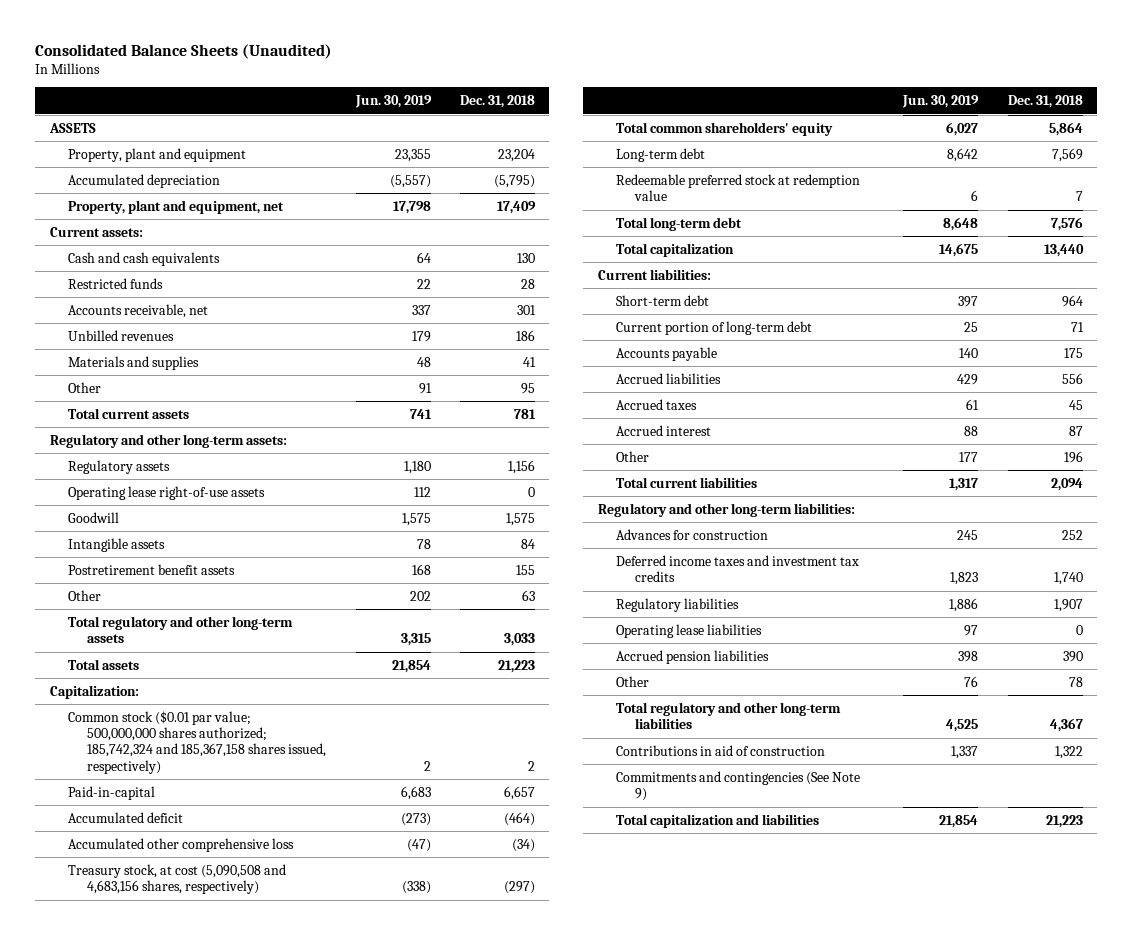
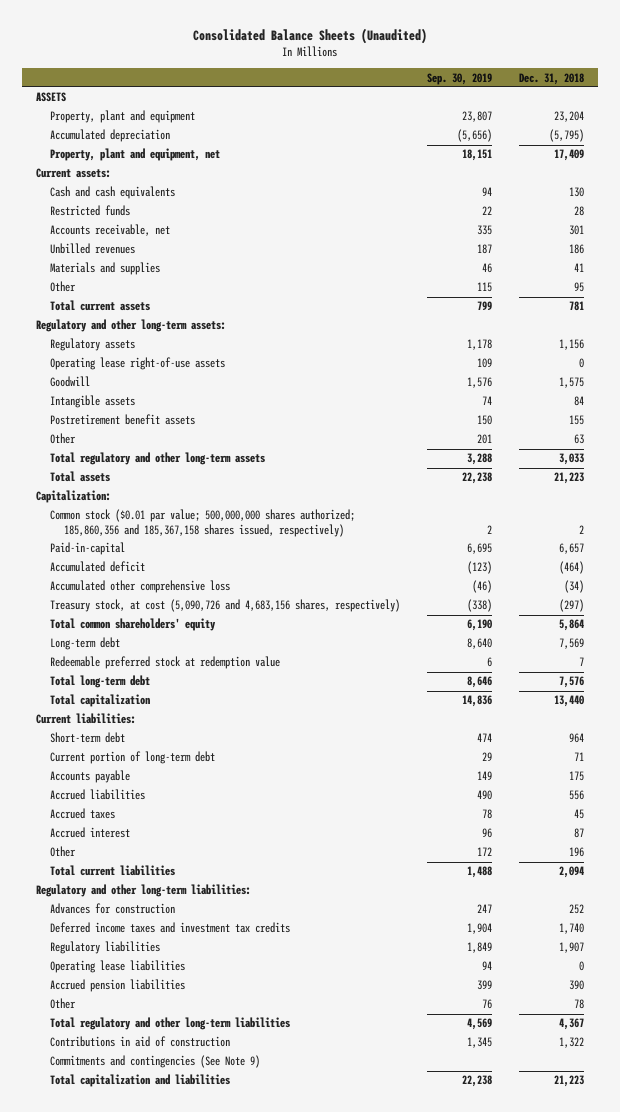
[354,94,432,108] Jun. 30, 2019 -> none
none -> [427,72,493,85] Sep. 30, 2019
[68,710,327,774] Common stock ($0.01 par value; 500,000,000 shares authorized; 185,742,324 and 185,367,158 shares issued, respectively) -> [49,509,355,537] Common stock ($0.01 par value; 500,000,000 shares authorized; 185,860,356 and 185,367,158 shares issued, respectively)
[68,863,287,895] Treasury stock, at cost (5,090,508 and 4,683,156 shares, respectively) -> [49,599,400,613] Treasury stock, at cost (5,090,726 and 4,683,156 shares, respectively)

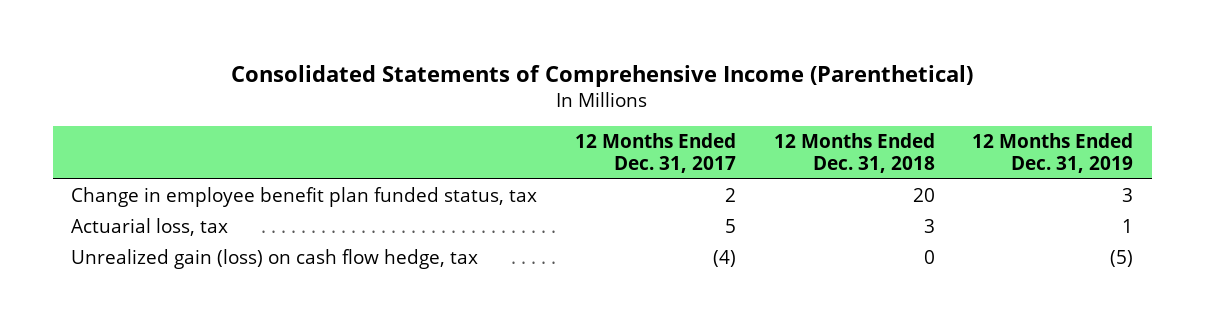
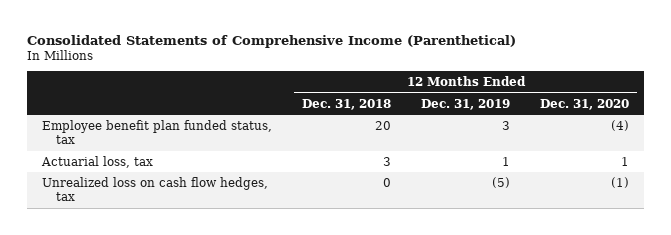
[574,132,736,173] 12 Months Ended Dec. 31, 2017 -> none
none -> [540,98,630,110] Dec. 31, 2020
[71,187,538,208] Change in employee benefit plan funded status, tax -> [41,119,272,145] Employee benefit plan funded status, tax
[71,249,479,270] Unrealized gain (loss) on cash flow hedge, tax -> [41,176,268,202] Unrealized loss on cash flow hedges, tax

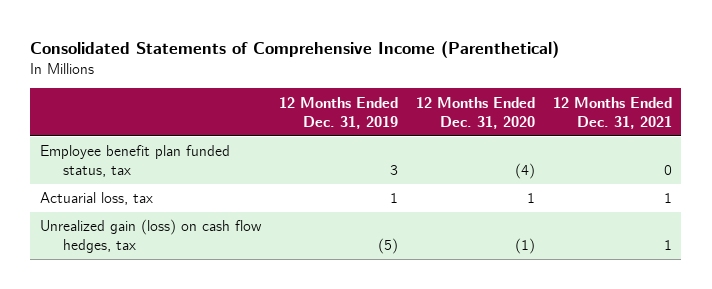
[301,98,391,110] Dec. 31, 2018 -> none
none -> [553,96,673,129] 12 Months Ended Dec. 31, 2021
[41,176,268,202] Unrealized loss on cash flow hedges, tax -> [39,219,262,254] Unrealized gain (loss) on cash flow hedges, tax

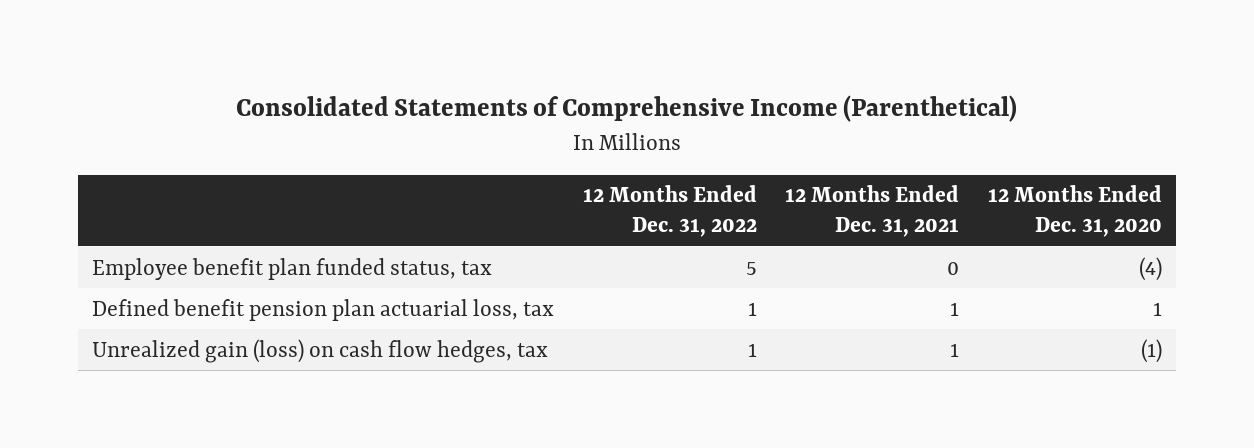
[278,96,398,129] 12 Months Ended Dec. 31, 2019 -> none
none -> [582,185,757,238] 12 Months Ended Dec. 31, 2022
[39,192,153,206] Actuarial loss, tax -> [92,298,555,321] Defined benefit pension plan actuarial loss, tax

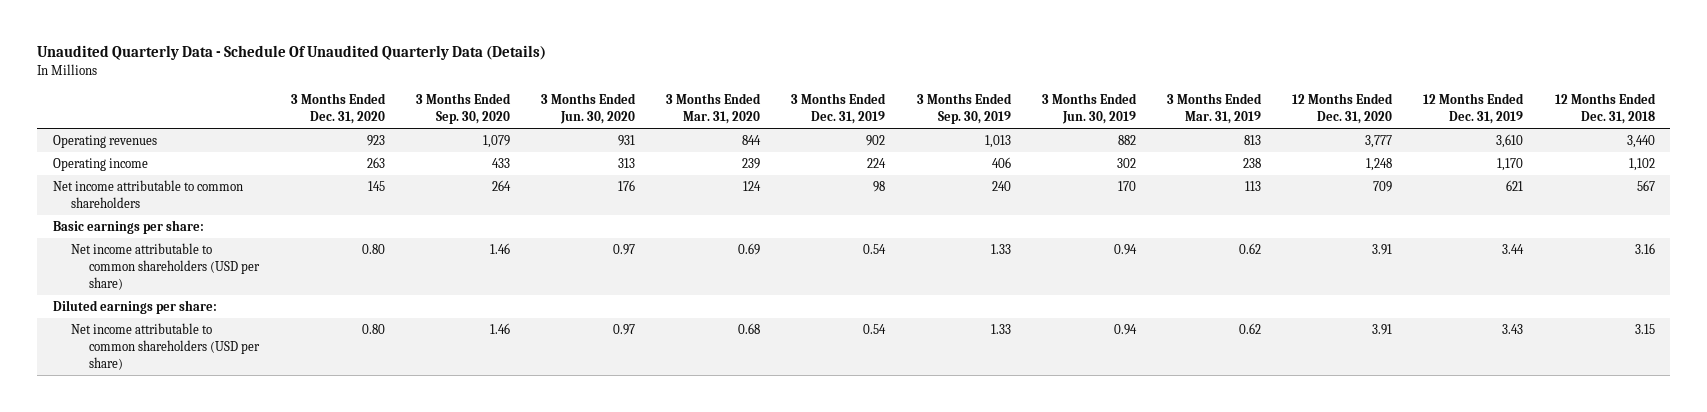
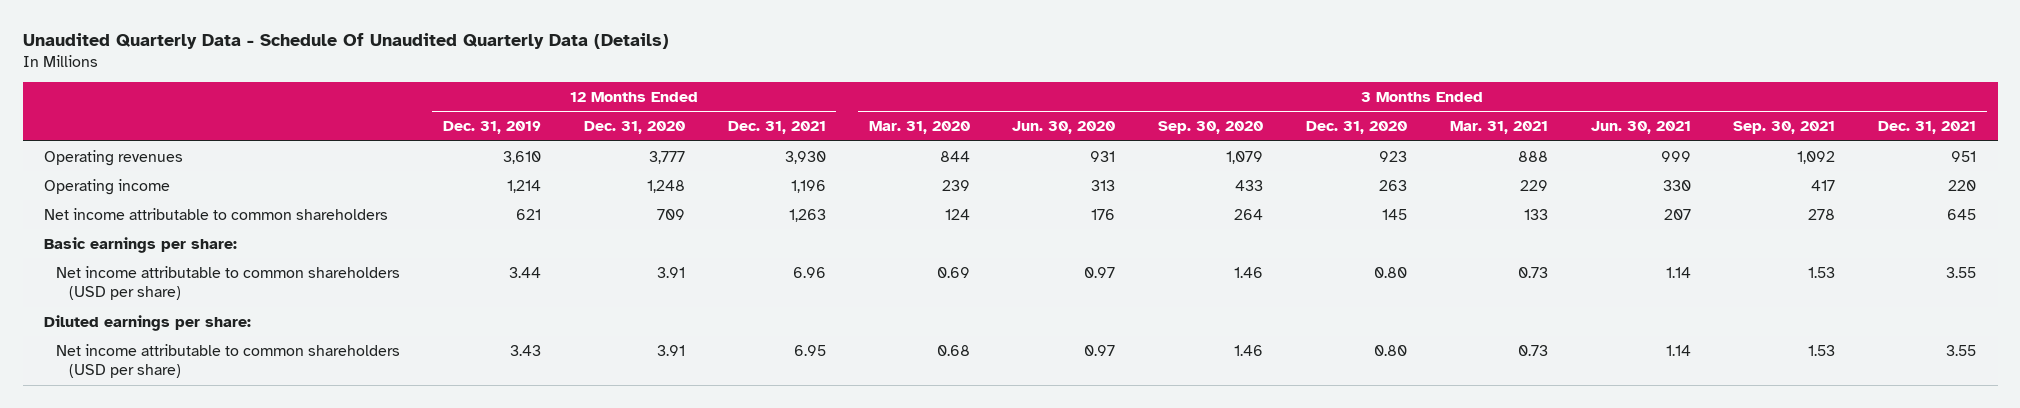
[791,93,887,125] 3 Months Ended Dec. 31, 2019 -> none
[916,93,1012,125] 3 Months Ended Sep. 30, 2019 -> none
[1041,93,1137,125] 3 Months Ended Jun. 30, 2019 -> none
[1166,93,1262,125] 3 Months Ended Mar. 31, 2019 -> none
[1554,93,1656,125] 12 Months Ended Dec. 31, 2018 -> none
none -> [727,121,826,135] Dec. 31, 2021
none -> [1449,121,1548,135] Mar. 31, 2021
none -> [1590,121,1691,135] Jun. 30, 2021
none -> [1733,121,1836,135] Sep. 30, 2021
none -> [1878,121,1977,135] Dec. 31, 2021
[1497,158,1524,172] 1,170 -> [507,179,542,193] 1,214

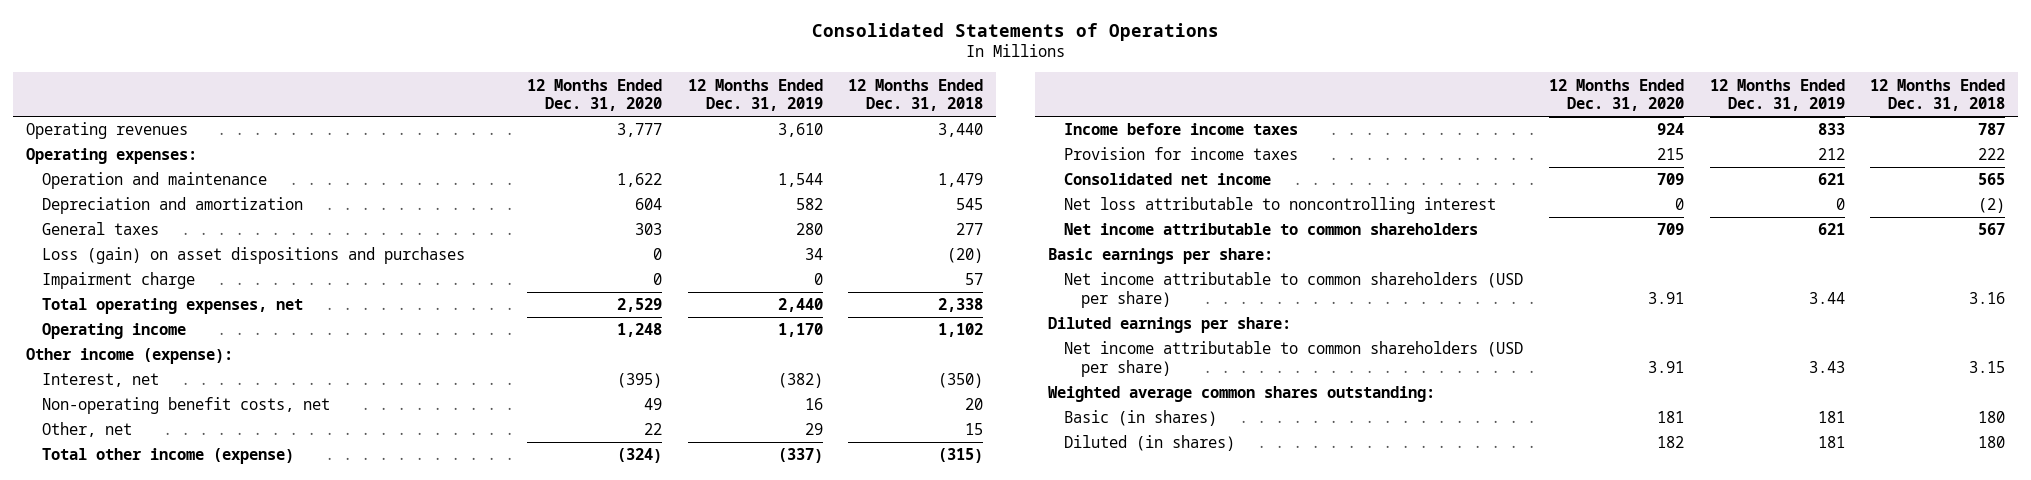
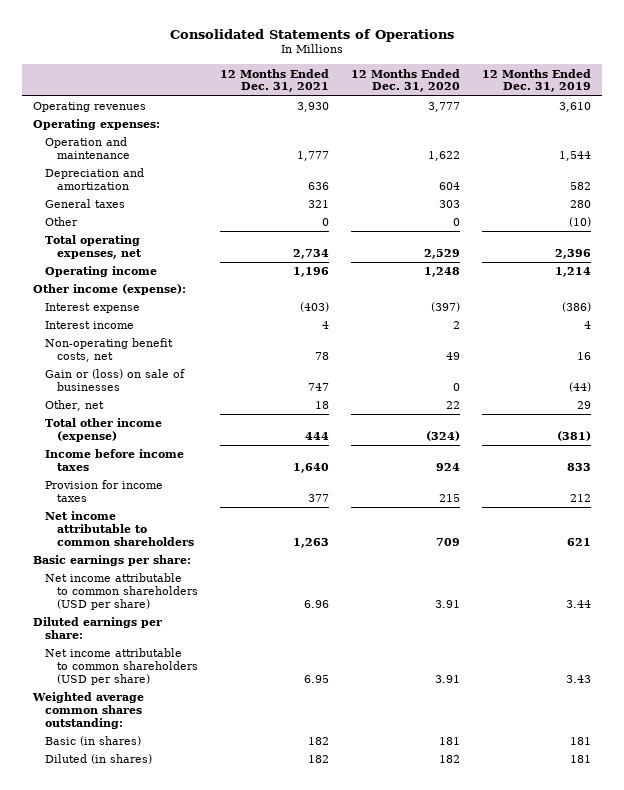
[848,78,984,112] 12 Months Ended Dec. 31, 2018 -> none
none -> [219,68,329,93] 12 Months Ended Dec. 31, 2021
[42,247,466,265] Loss (gain) on asset dispositions and purchases -> none
[42,272,196,290] Impairment charge -> none
none -> [44,217,78,227] Other
[777,298,823,313] 2,440 -> [555,249,592,260] 2,396
[777,323,823,338] 1,170 -> [555,267,592,278] 1,214
[42,373,160,388] Interest, net -> none
none -> [44,303,140,314] Interest expense
none -> [44,321,134,330] Interest income
none -> [44,369,185,392] Gain or (loss) on sale of businesses
[777,448,823,464] (337) -> [557,431,592,442] (381)
[1064,173,1272,186] Consolidated net income -> none
[1064,197,1497,215] Net loss attributable to noncontrolling interest -> none

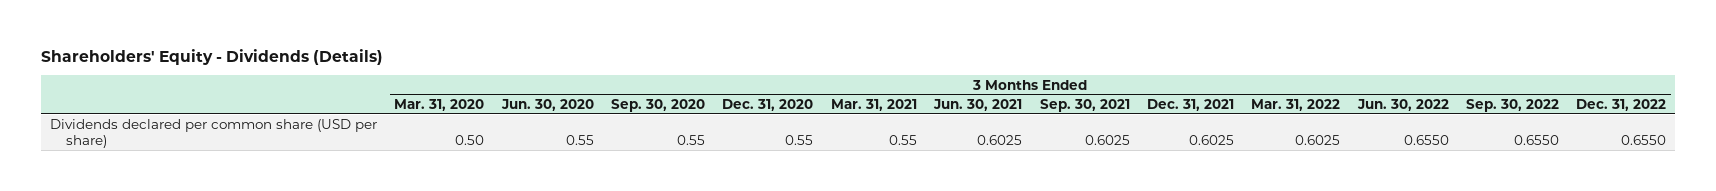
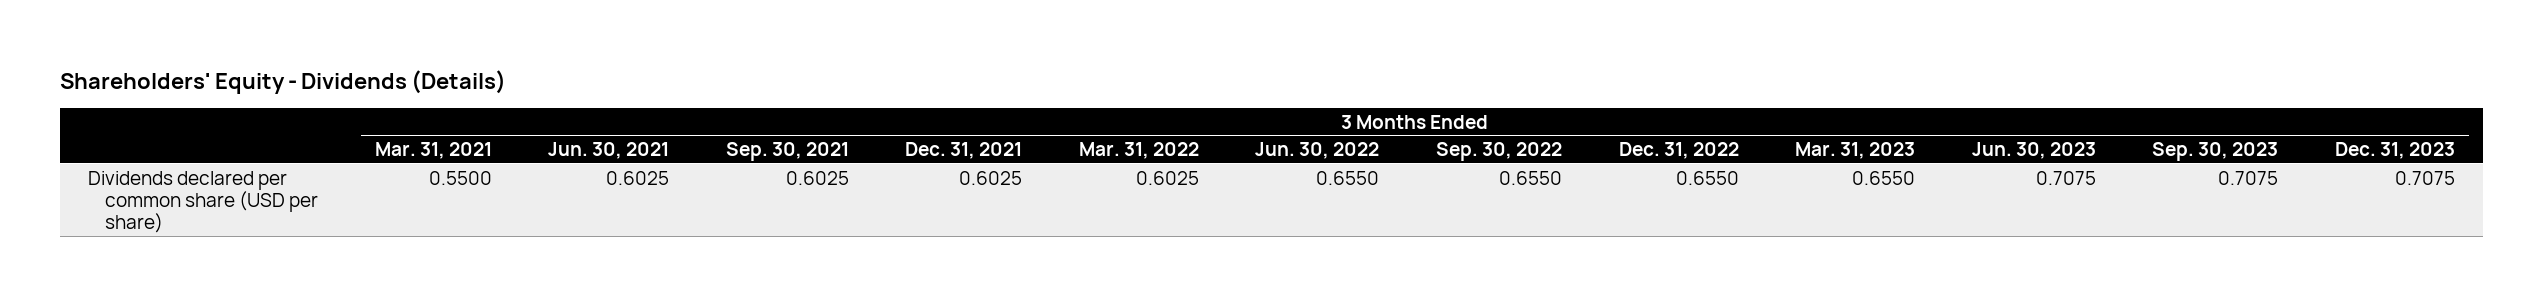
[394,98,485,111] Mar. 31, 2020 -> none
[500,98,594,111] Jun. 30, 2020 -> none
[611,98,706,112] Sep. 30, 2020 -> none
[722,98,814,111] Dec. 31, 2020 -> none
none -> [1795,141,1916,159] Mar. 31, 2023
none -> [1971,141,2096,159] Jun. 30, 2023
none -> [2152,141,2279,161] Sep. 30, 2023
none -> [2334,141,2455,159] Dec. 31, 2023
[888,135,917,146] 0.55 -> [428,170,492,185] 0.5500

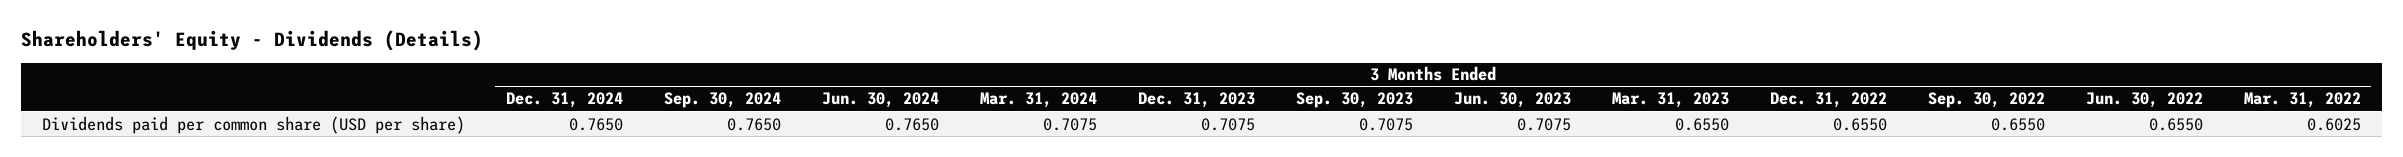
[374,141,492,159] Mar. 31, 2021 -> none
[548,141,670,159] Jun. 30, 2021 -> none
[725,141,849,161] Sep. 30, 2021 -> none
[905,141,1023,159] Dec. 31, 2021 -> none
none -> [505,92,623,109] Dec. 31, 2024
none -> [663,92,781,109] Sep. 30, 2024
none -> [821,92,939,109] Jun. 30, 2024
none -> [979,92,1097,109] Mar. 31, 2024
[88,170,319,234] Dividends declared per common share (USD per share) -> [41,115,465,134] Dividends paid per common share (USD per share)

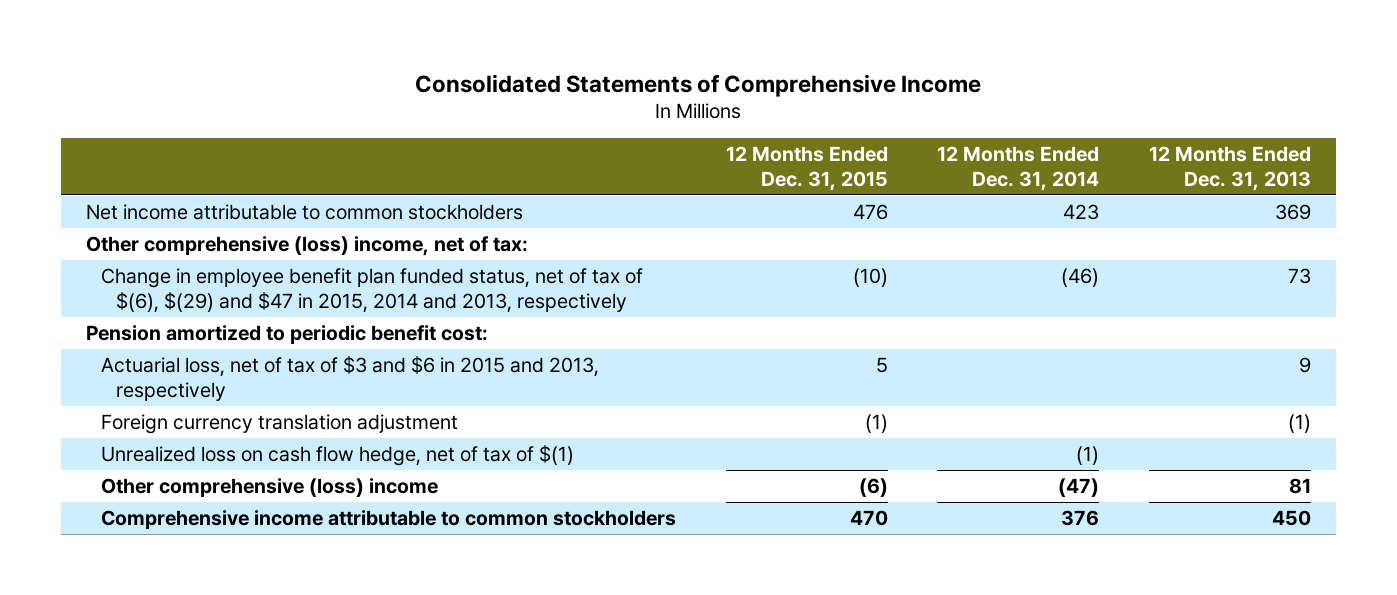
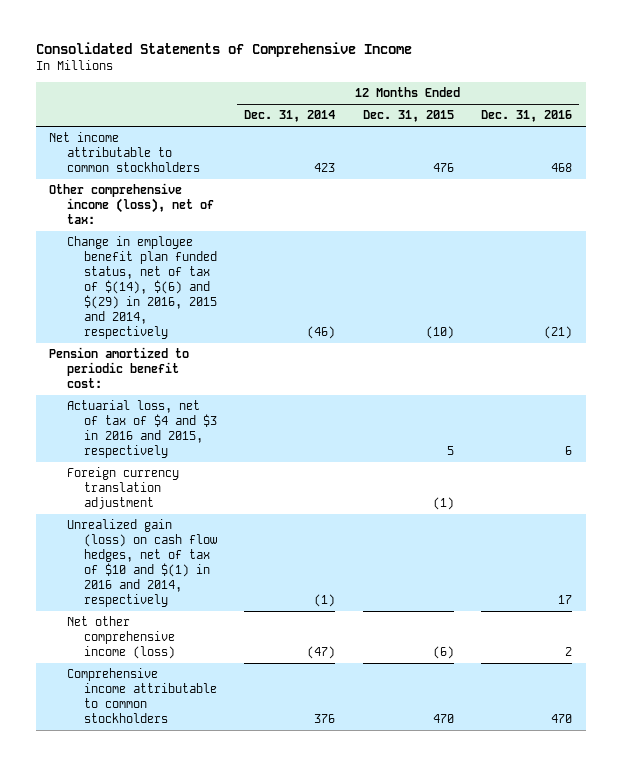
[1149,146,1312,191] 12 Months Ended Dec. 31, 2013 -> none
none -> [480,110,572,123] Dec. 31, 2016
[85,236,528,257] Other comprehensive (loss) income, net of tax: -> [49,183,214,225] Other comprehensive income (loss), net of tax:
[101,268,644,313] Change in employee benefit plan funded status, net of tax of $(6), $(29) and $47 in 2015, 2014 and 2013, respectively -> [66,236,217,340] Change in employee benefit plan funded status, net of tax of $(14), $(6) and $(29) in 2016, 2015 and 2014, respectively
[101,356,600,401] Actuarial loss, net of tax of $3 and $6 in 2015 and 2013, respectively -> [66,400,217,459] Actuarial loss, net of tax of $4 and $3 in 2016 and 2015, respectively
[101,445,575,467] Unrealized loss on cash flow hedge, net of tax of $(1) -> [66,519,217,608] Unrealized gain (loss) on cash flow hedges, net of tax of $10 and $(1) in 2016 and 2014, respectively
[101,478,439,498] Other comprehensive (loss) income -> [66,616,175,660] Net other comprehensive income (loss)

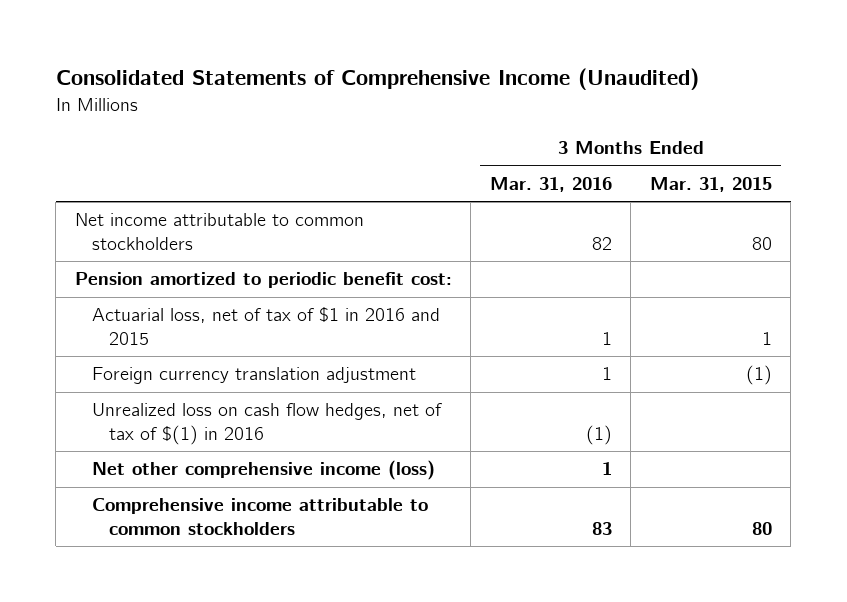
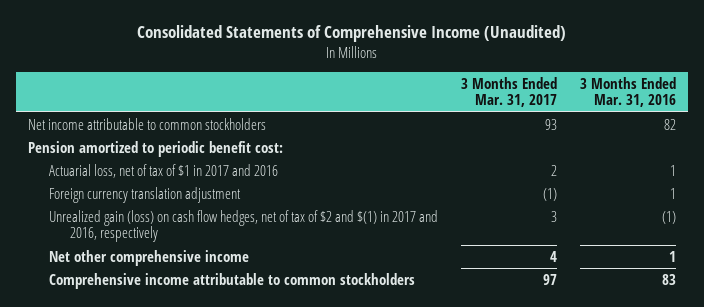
[649,176,772,192] Mar. 31, 2015 -> none
none -> [461,76,558,108] 3 Months Ended Mar. 31, 2017
[91,307,440,345] Actuarial loss, net of tax of $1 in 2016 and 2015 -> [48,163,278,178] Actuarial loss, net of tax of $1 in 2017 and 2016
[91,403,442,445] Unrealized loss on cash flow hedges, net of tax of $(1) in 2016 -> [48,209,438,243] Unrealized gain (loss) on cash flow hedges, net of tax of $2 and $(1) in 2017 and 2016, respectively
[91,460,435,481] Net other comprehensive income (loss) -> [48,249,249,266] Net other comprehensive income

